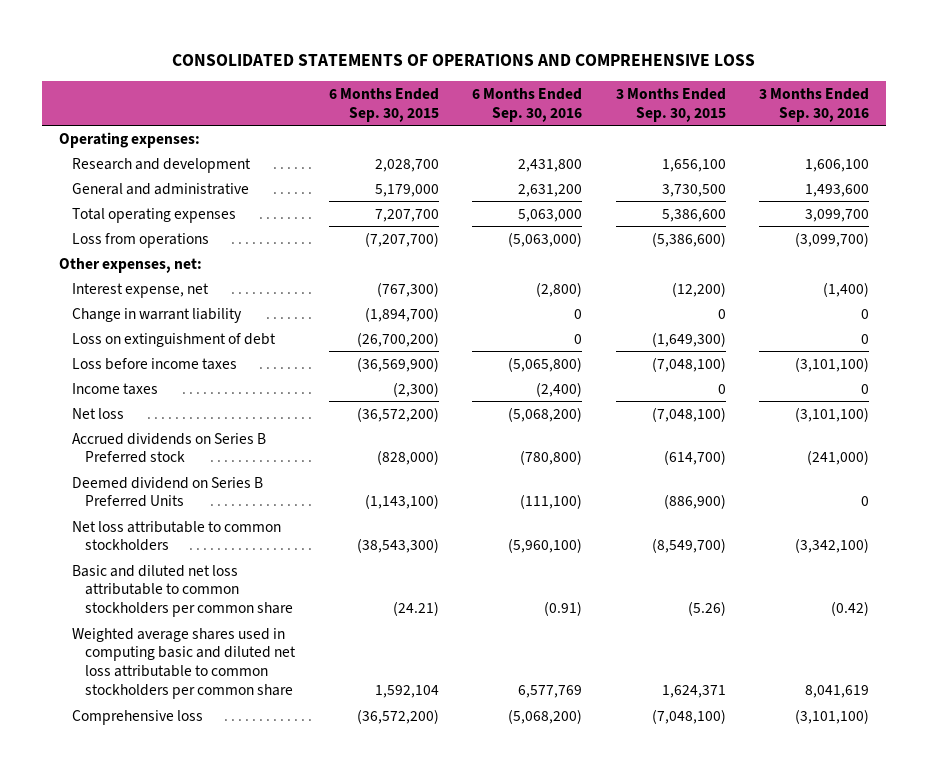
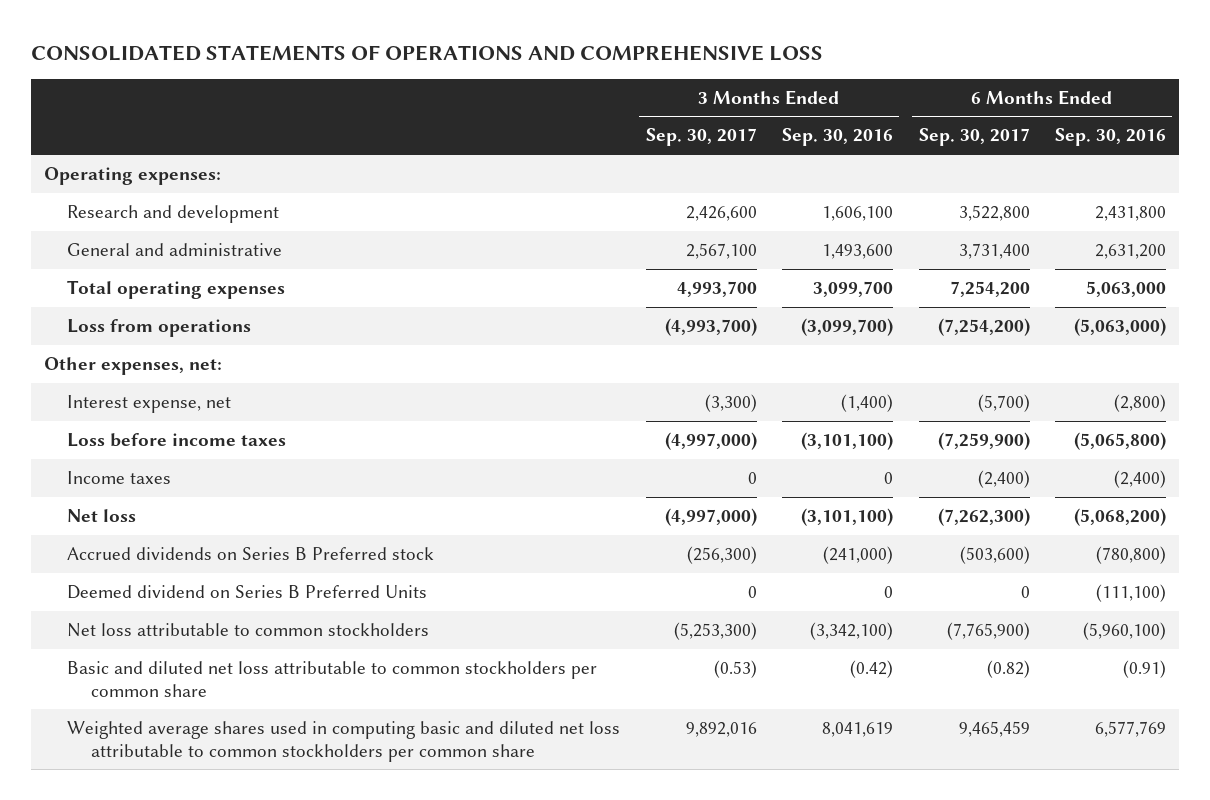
[328,87,439,122] 6 Months Ended Sep. 30, 2015 -> none
[615,87,726,122] 3 Months Ended Sep. 30, 2015 -> none
none -> [645,128,757,147] Sep. 30, 2017
none -> [918,128,1030,147] Sep. 30, 2017
[72,307,243,323] Change in warrant liability -> none
[72,332,277,347] Loss on extinguishment of debt -> none
[72,709,204,725] Comprehensive loss -> none

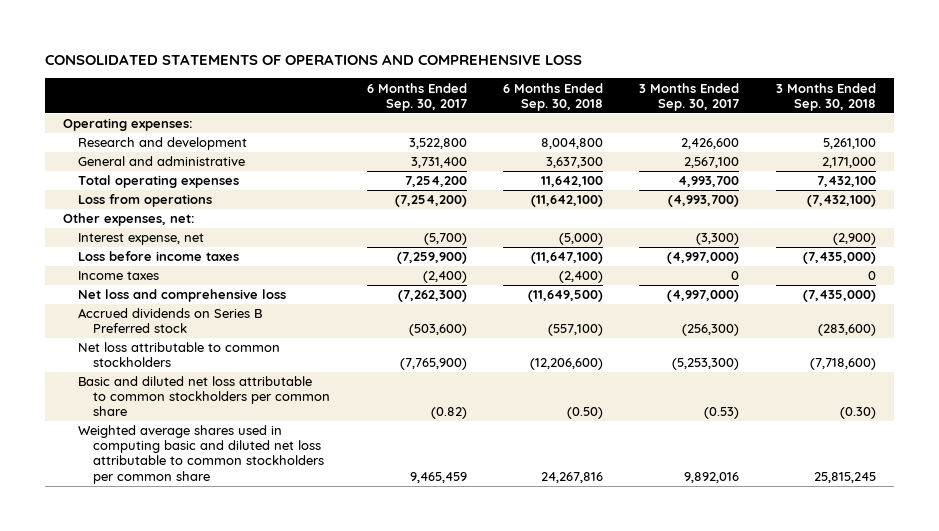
[782,128,894,147] Sep. 30, 2016 -> none
[1055,128,1167,147] Sep. 30, 2016 -> none
none -> [503,82,604,111] 6 Months Ended Sep. 30, 2018
none -> [775,82,876,111] 3 Months Ended Sep. 30, 2018
[67,508,137,522] Net loss -> [78,289,287,303] Net loss and comprehensive loss
[67,584,428,599] Deemed dividend on Series B Preferred Units -> none

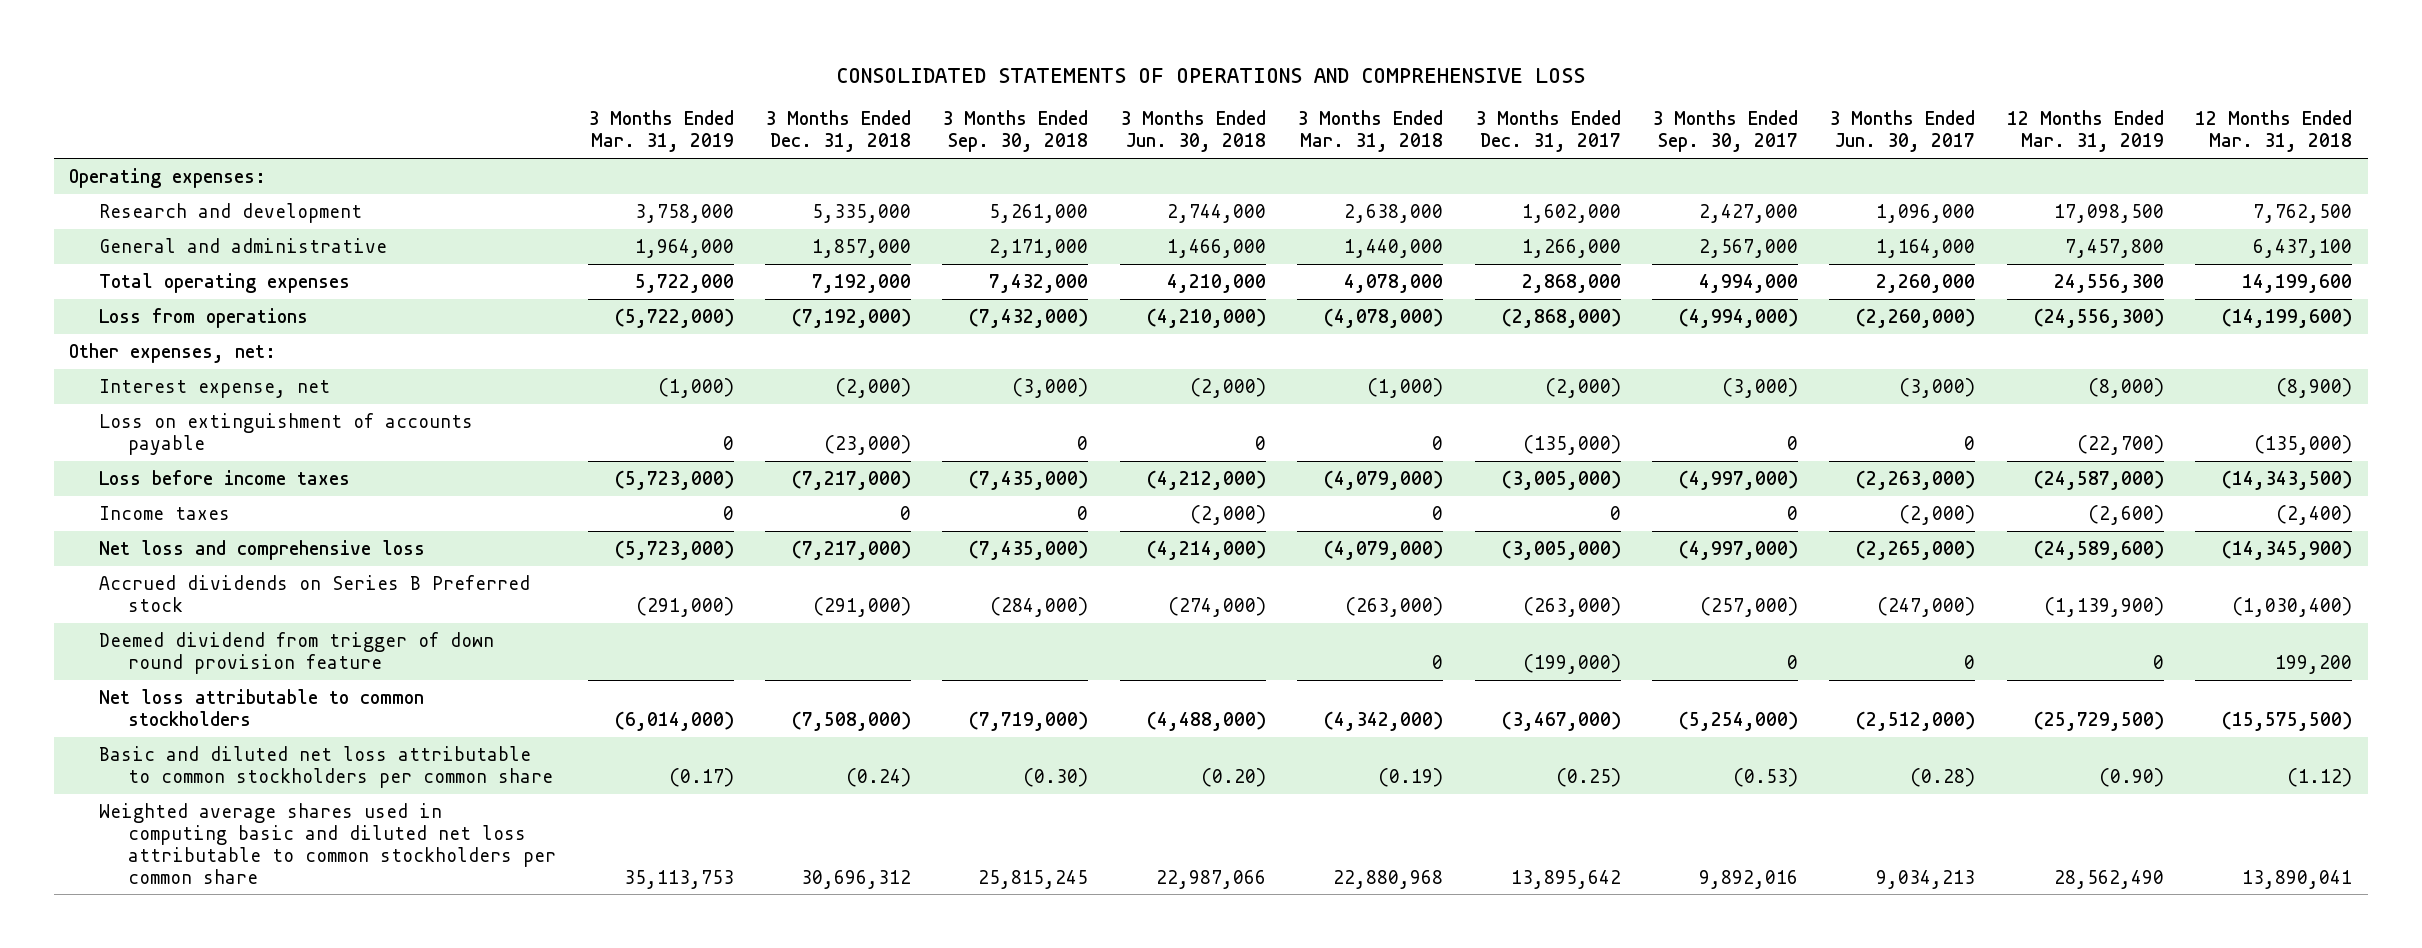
[366,82,467,111] 6 Months Ended Sep. 30, 2017 -> none
[503,82,604,111] 6 Months Ended Sep. 30, 2018 -> none
none -> [587,110,734,153] 3 Months Ended Mar. 31, 2019
none -> [764,110,911,153] 3 Months Ended Dec. 31, 2018
none -> [1119,110,1266,153] 3 Months Ended Jun. 30, 2018
none -> [1297,110,1444,153] 3 Months Ended Mar. 31, 2018
none -> [1474,110,1621,153] 3 Months Ended Dec. 31, 2017
none -> [1829,110,1976,153] 3 Months Ended Jun. 30, 2017
none -> [2006,110,2164,153] 12 Months Ended Mar. 31, 2019
none -> [2195,110,2353,153] 12 Months Ended Mar. 31, 2018
[681,138,740,150] 2,426,600 -> [1699,203,1799,223] 2,427,000
[822,138,876,150] 5,261,100 -> [989,203,1089,223] 5,261,000
[684,157,740,169] 2,567,100 -> [1699,238,1799,258] 2,567,000
[678,176,740,188] 4,993,700 -> [1699,273,1799,293] 4,994,000
[816,176,876,188] 7,432,100 -> [989,273,1089,293] 7,432,000
[668,195,740,208] (4,993,700) -> [1679,307,1799,328] (4,994,000)
[806,195,876,208] (7,432,100) -> [969,307,1089,328] (7,432,000)
[696,233,740,246] (3,300) -> [1722,377,1799,398] (3,000)
[832,233,876,246] (2,900) -> [1012,377,1089,398] (3,000)
none -> [98,412,473,455] Loss on extinguishment of accounts payable
[682,324,740,337] (256,300) -> [1700,596,1799,617] (257,000)
[817,324,876,337] (283,600) -> [990,596,1089,617] (284,000)
none -> [98,631,494,674] Deemed dividend from trigger of down round provision feature
[672,358,740,371] (5,253,300) -> [1679,710,1799,731] (5,254,000)
[809,358,876,371] (7,718,600) -> [969,710,1089,731] (7,719,000)

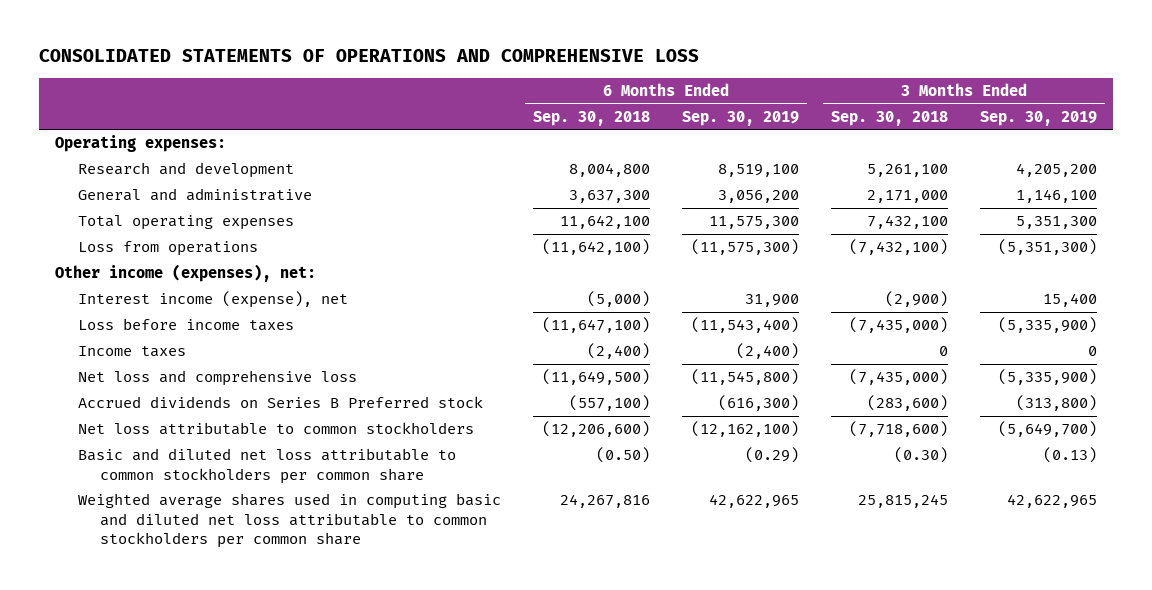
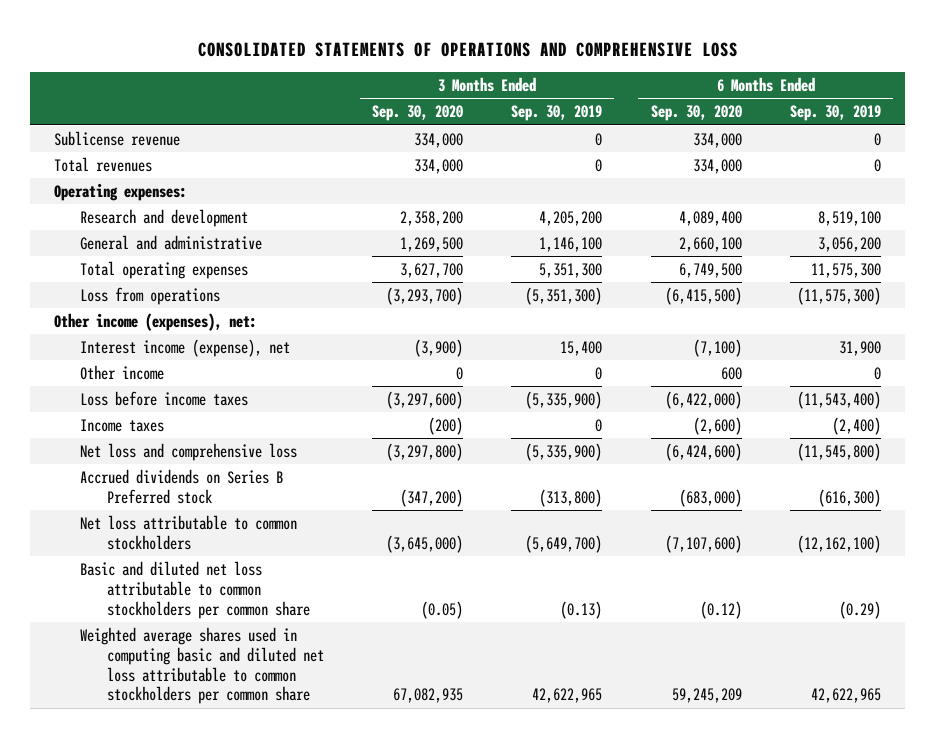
[532,110,650,126] Sep. 30, 2018 -> none
[830,110,948,126] Sep. 30, 2018 -> none
none -> [371,105,463,122] Sep. 30, 2020
none -> [650,105,742,122] Sep. 30, 2020
none -> [54,130,181,146] Sublicense revenue
none -> [54,156,153,172] Total revenues
none -> [80,364,165,380] Other income

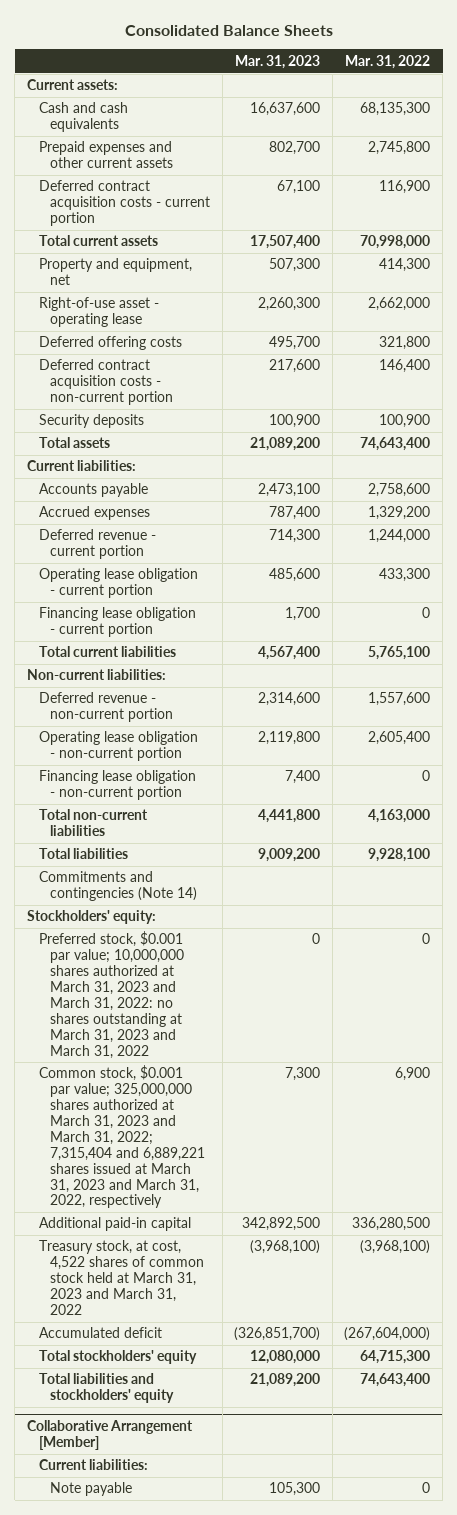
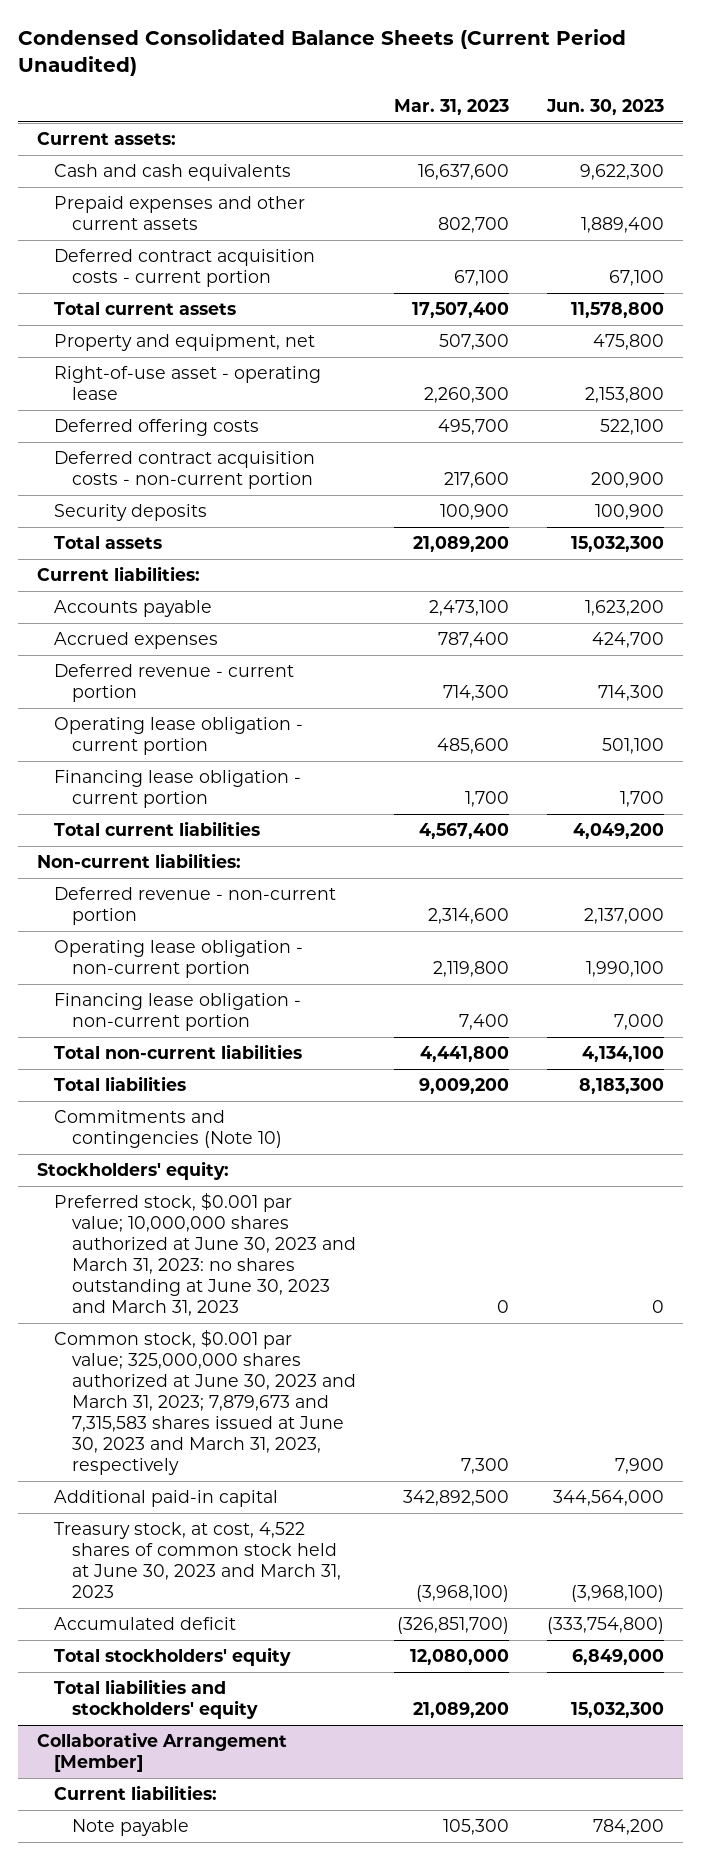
[124,24,333,36] Consolidated Balance Sheets -> [17,28,626,77] Condensed Consolidated Balance Sheets (Current Period Unaudited)
[345,54,431,69] Mar. 31, 2022 -> none
none -> [546,98,665,115] Jun. 30, 2023
[38,871,198,902] Commitments and contingencies (Note 14) -> [54,1110,282,1149] Commitments and contingencies (Note 10)
[38,931,185,1059] Preferred stock, $0.001 par value; 10,000,000 shares authorized at March 31, 2023 and March 31, 2022: no shares outstanding at March 31, 2023 and March 31, 2022 -> [54,1193,356,1316] Preferred stock, $0.001 par value; 10,000,000 shares authorized at June 30, 2023 and March 31, 2023: no shares outstanding at June 30, 2023 and March 31, 2023
[38,1065,206,1209] Common stock, $0.001 par value; 325,000,000 shares authorized at March 31, 2023 and March 31, 2022; 7,315,404 and 6,889,221 shares issued at March 31, 2023 and March 31, 2022, respectively -> [54,1330,356,1475] Common stock, $0.001 par value; 325,000,000 shares authorized at June 30, 2023 and March 31, 2023; 7,879,673 and 7,315,583 shares issued at June 30, 2023 and March 31, 2023, respectively
[38,1240,205,1315] Treasury stock, at cost, 4,522 shares of common stock held at March 31, 2023 and March 31, 2022 -> [54,1522,341,1598] Treasury stock, at cost, 4,522 shares of common stock held at June 30, 2023 and March 31, 2023

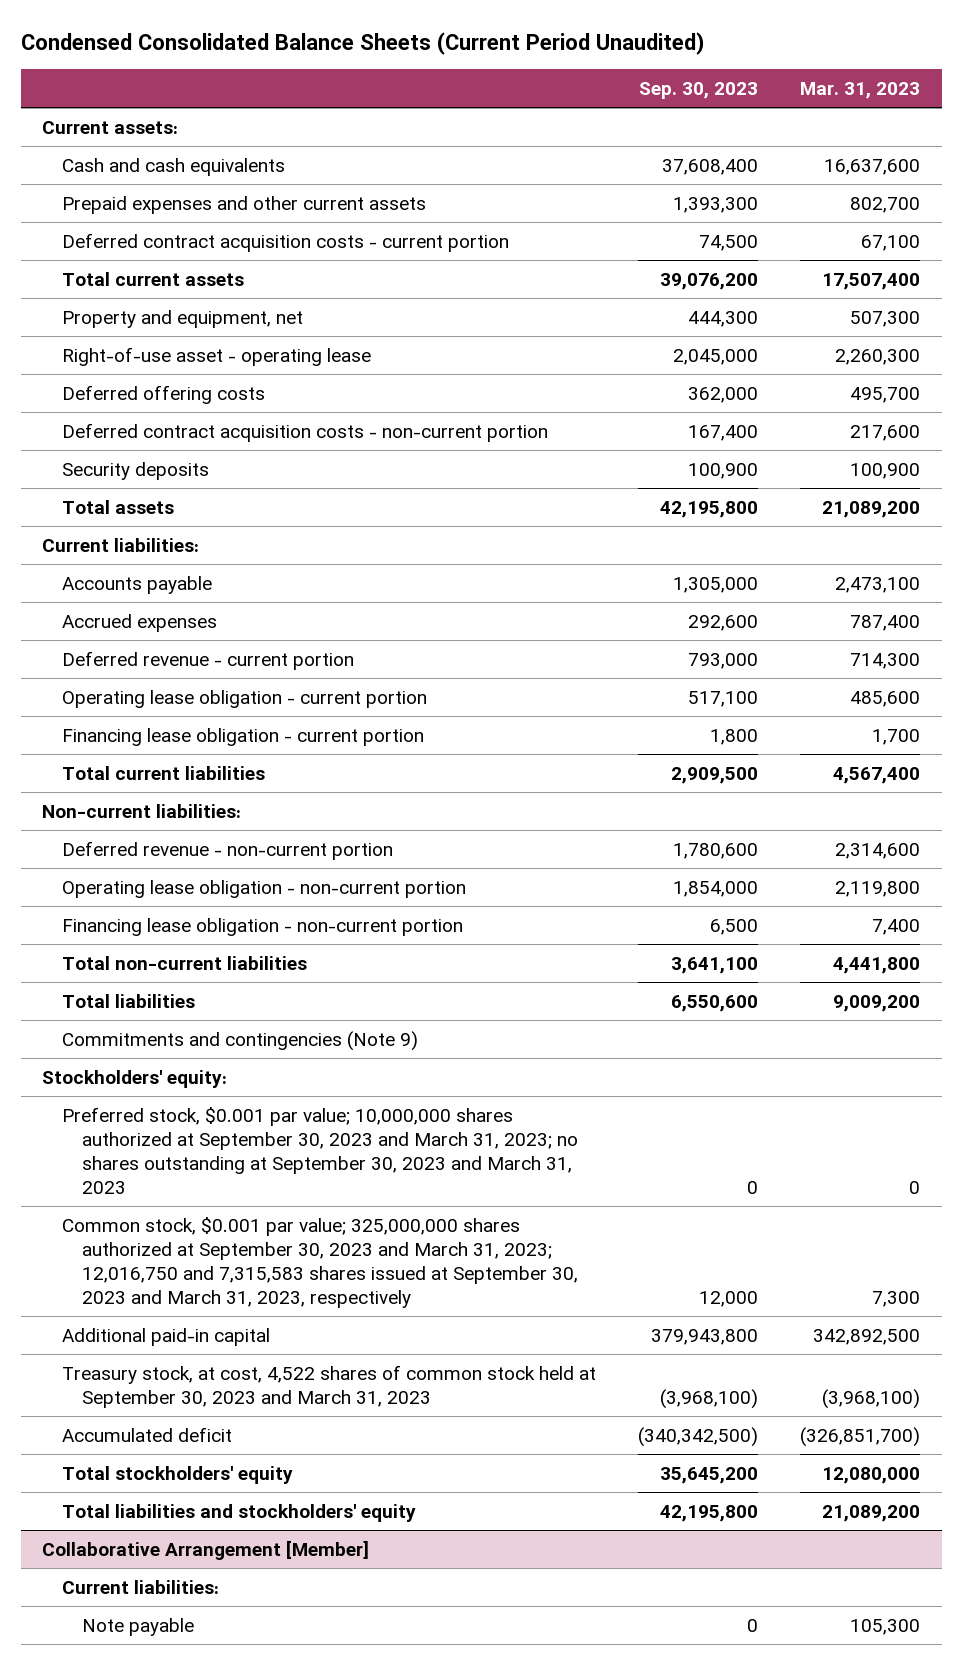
[546,98,665,115] Jun. 30, 2023 -> none
none -> [639,82,759,100] Sep. 30, 2023
[54,1110,282,1149] Commitments and contingencies (Note 10) -> [61,1030,418,1051] Commitments and contingencies (Note 9)
[54,1193,356,1316] Preferred stock, $0.001 par value; 10,000,000 shares authorized at June 30, 2023 and March 31, 2023: no shares outstanding at June 30, 2023 and March 31, 2023 -> [61,1106,578,1195] Preferred stock, $0.001 par value; 10,000,000 shares authorized at September 30, 2023 and March 31, 2023; no shares outstanding at September 30, 2023 and March 31, 2023
[54,1330,356,1475] Common stock, $0.001 par value; 325,000,000 shares authorized at June 30, 2023 and March 31, 2023; 7,879,673 and 7,315,583 shares issued at June 30, 2023 and March 31, 2023, respectively -> [61,1216,578,1309] Common stock, $0.001 par value; 325,000,000 shares authorized at September 30, 2023 and March 31, 2023; 12,016,750 and 7,315,583 shares issued at September 30, 2023 and March 31, 2023, respectively
[54,1522,341,1598] Treasury stock, at cost, 4,522 shares of common stock held at June 30, 2023 and March 31, 2023 -> [61,1364,596,1408] Treasury stock, at cost, 4,522 shares of common stock held at September 30, 2023 and March 31, 2023

